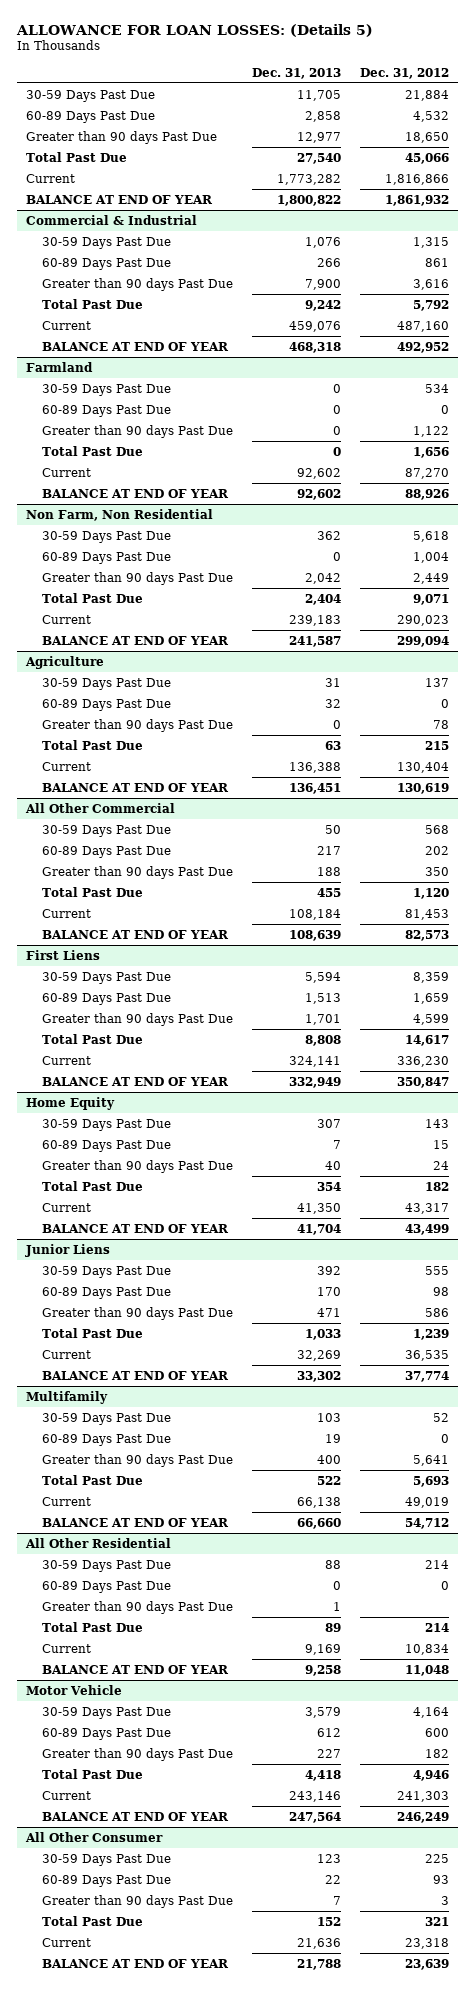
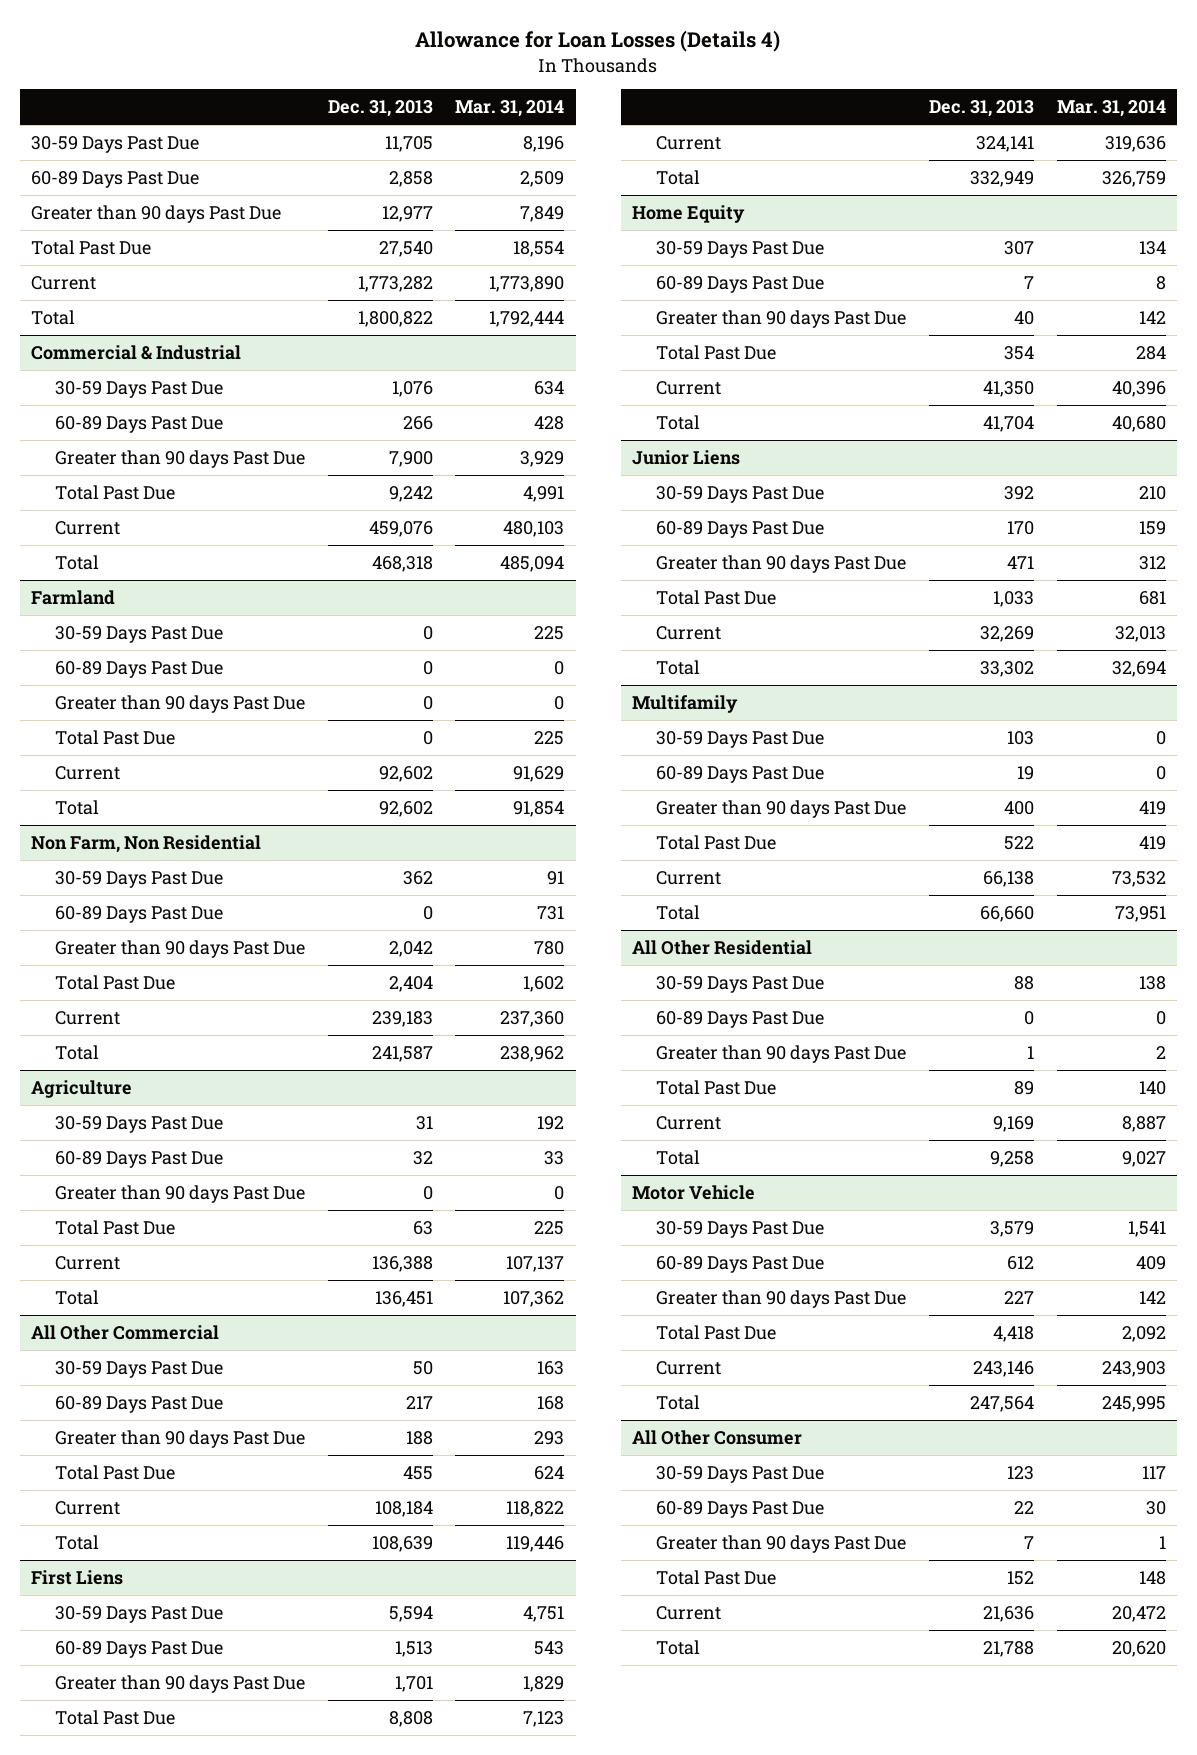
[15,23,373,37] ALLOWANCE FOR LOAN LOSSES: (Details 5) -> [415,30,781,53] Allowance for Loan Losses (Details 4)
[359,67,449,79] Dec. 31, 2012 -> none
none -> [455,100,565,118] Mar. 31, 2014
[25,194,213,204] BALANCE AT END OF YEAR -> [30,309,75,325] Total
[42,341,230,351] BALANCE AT END OF YEAR -> [54,554,99,570] Total
[42,488,230,498] BALANCE AT END OF YEAR -> [54,799,99,815] Total
[42,635,230,645] BALANCE AT END OF YEAR -> [54,1044,99,1060] Total
[42,782,230,792] BALANCE AT END OF YEAR -> [54,1289,99,1305] Total
[42,929,230,939] BALANCE AT END OF YEAR -> [54,1534,99,1550] Total
[42,1076,230,1086] BALANCE AT END OF YEAR -> [656,169,701,185] Total
[42,1223,230,1233] BALANCE AT END OF YEAR -> [656,414,701,430] Total
[42,1370,230,1380] BALANCE AT END OF YEAR -> [656,659,701,675] Total
[42,1517,230,1527] BALANCE AT END OF YEAR -> [656,904,701,920] Total
[42,1664,230,1674] BALANCE AT END OF YEAR -> [656,1149,701,1165] Total
[42,1811,230,1821] BALANCE AT END OF YEAR -> [656,1394,701,1410] Total
[42,1958,230,1968] BALANCE AT END OF YEAR -> [656,1639,701,1655] Total

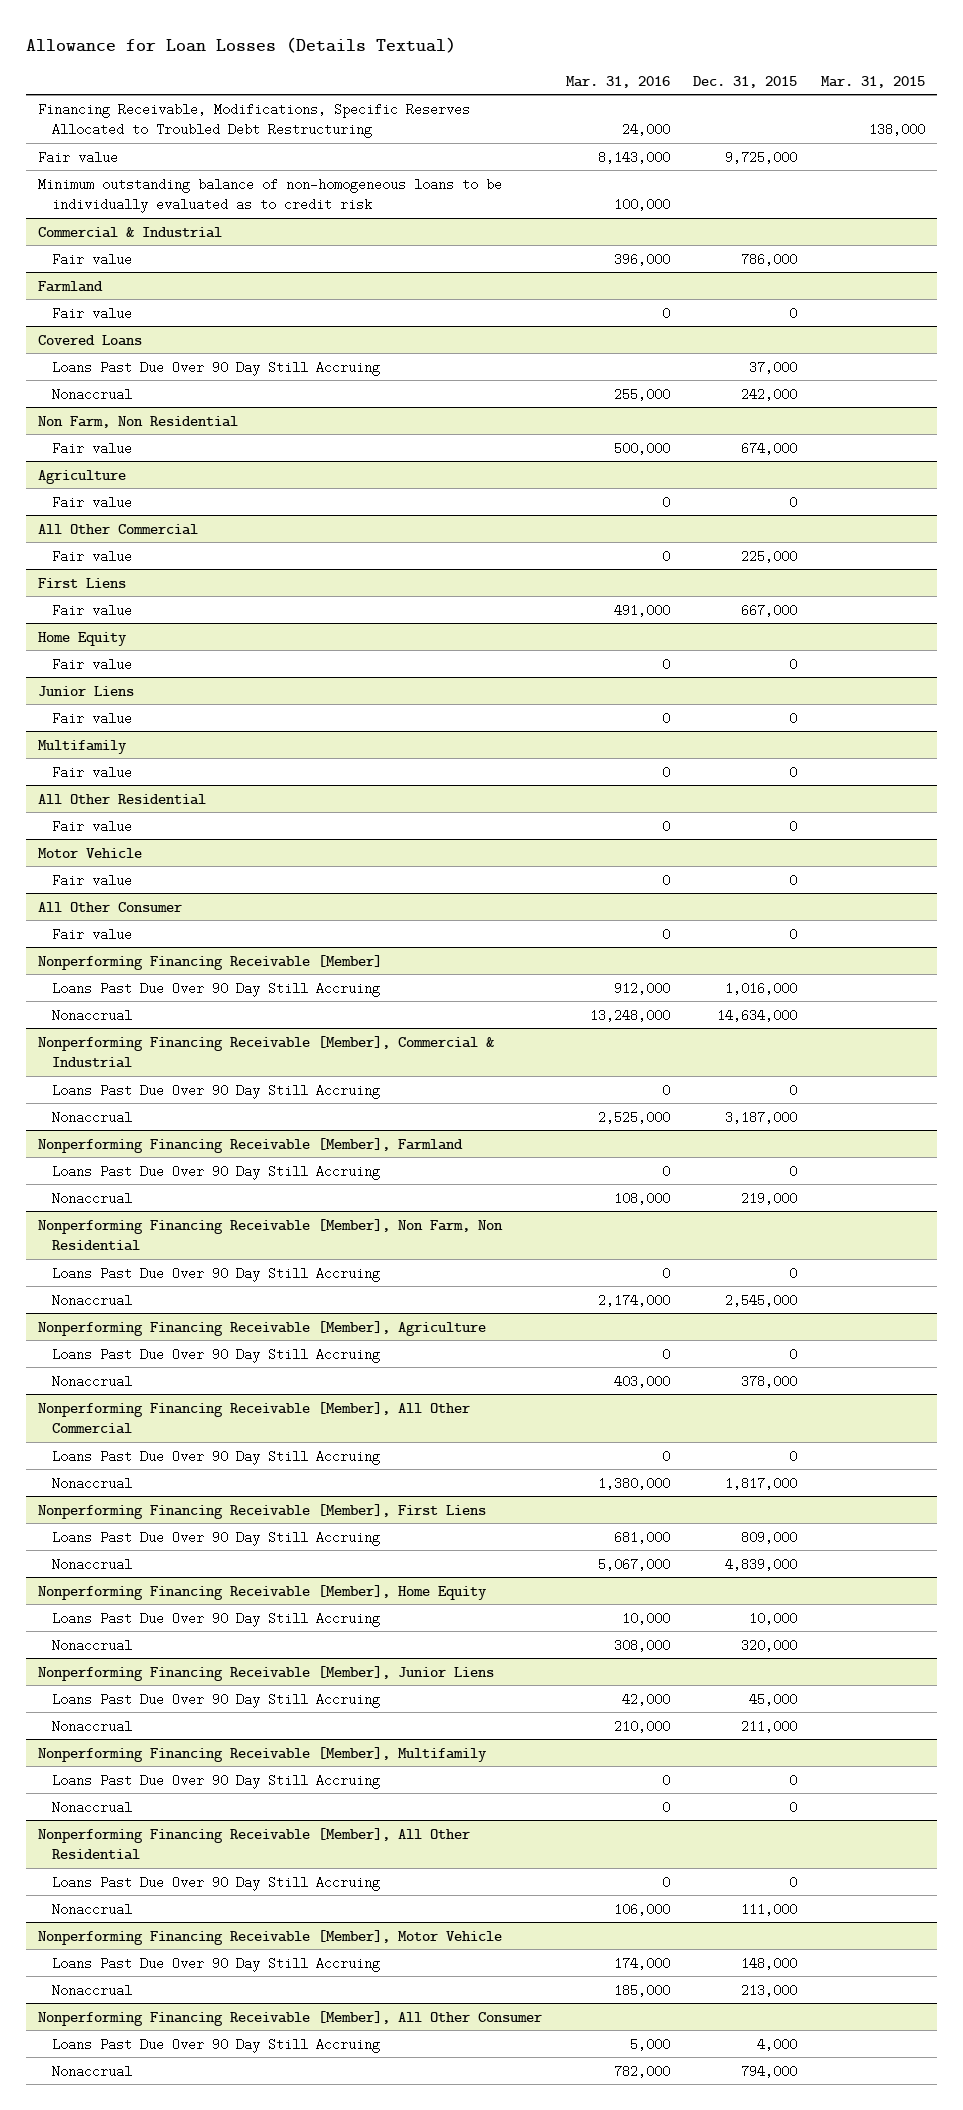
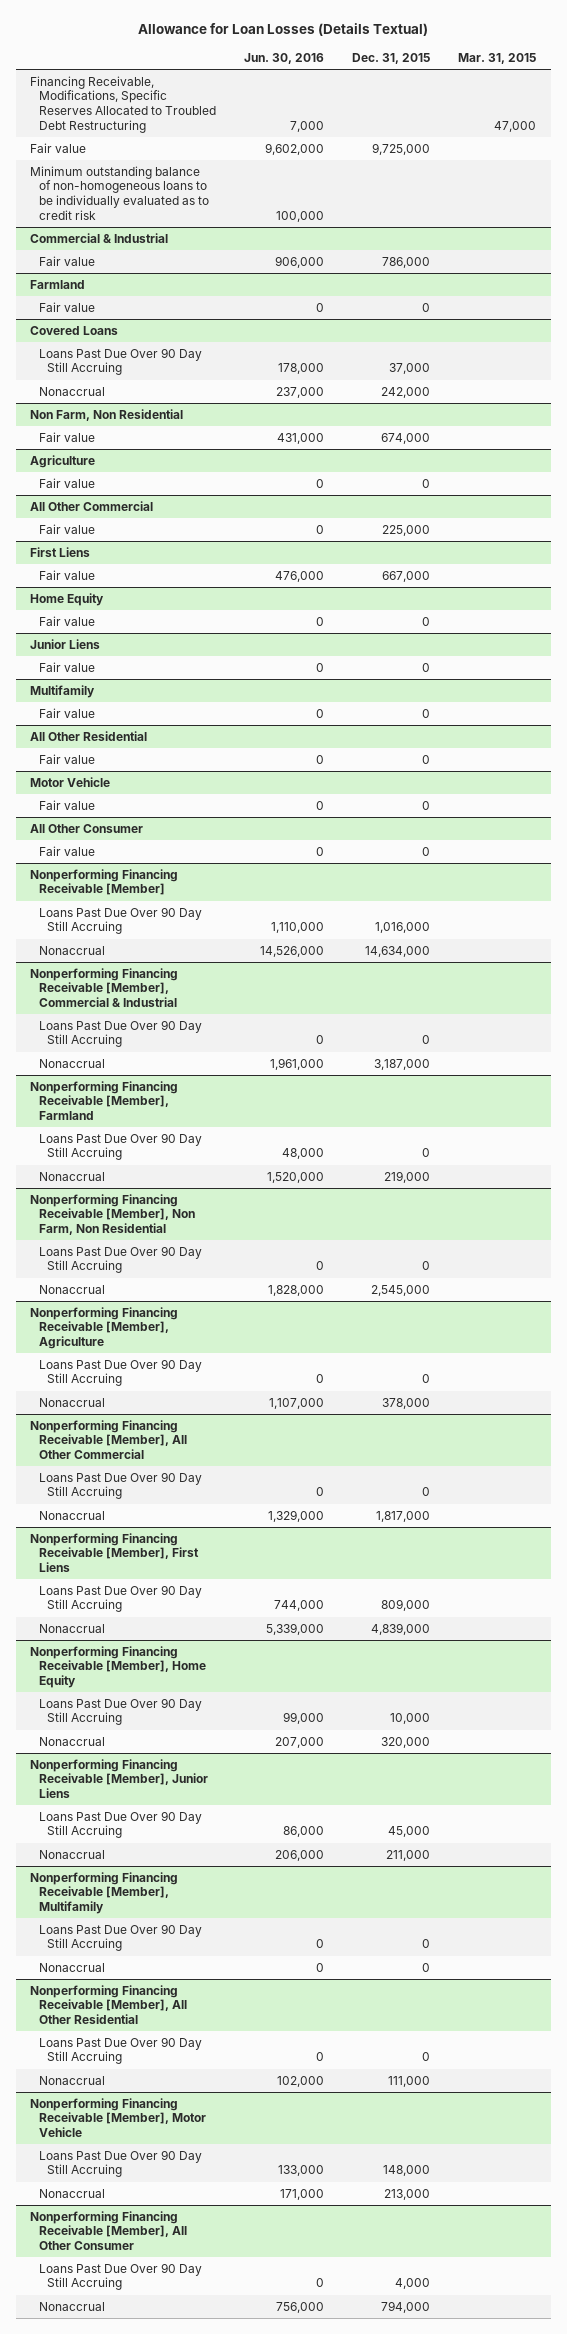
[565,75,670,88] Mar. 31, 2016 -> none
none -> [243,53,324,65] Jun. 30, 2016
[869,123,926,137] 138,000 -> [494,120,537,132] 47,000

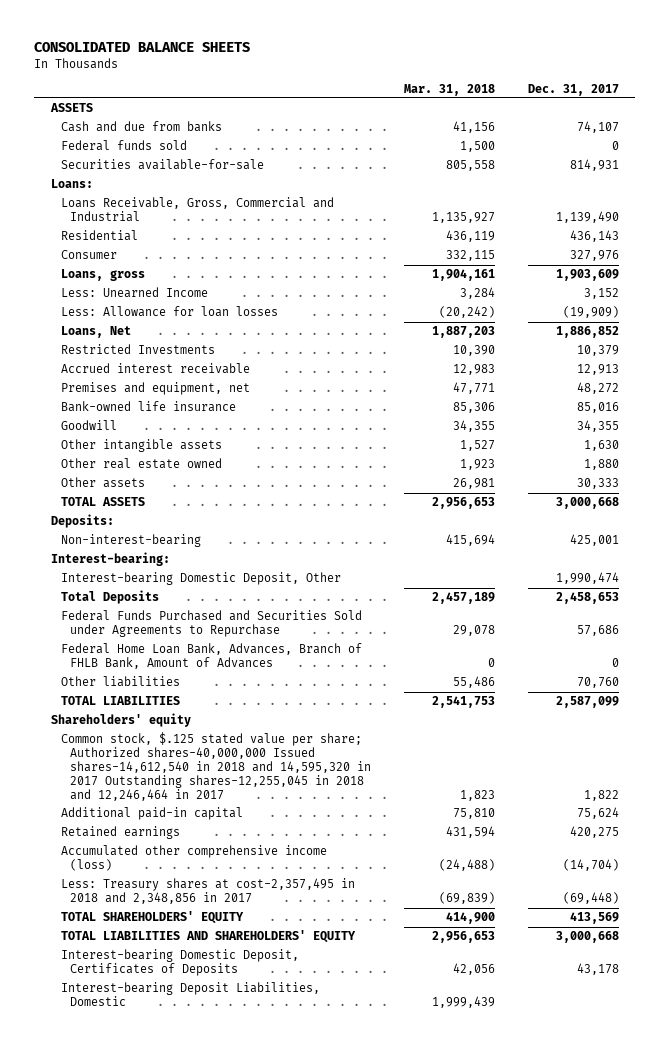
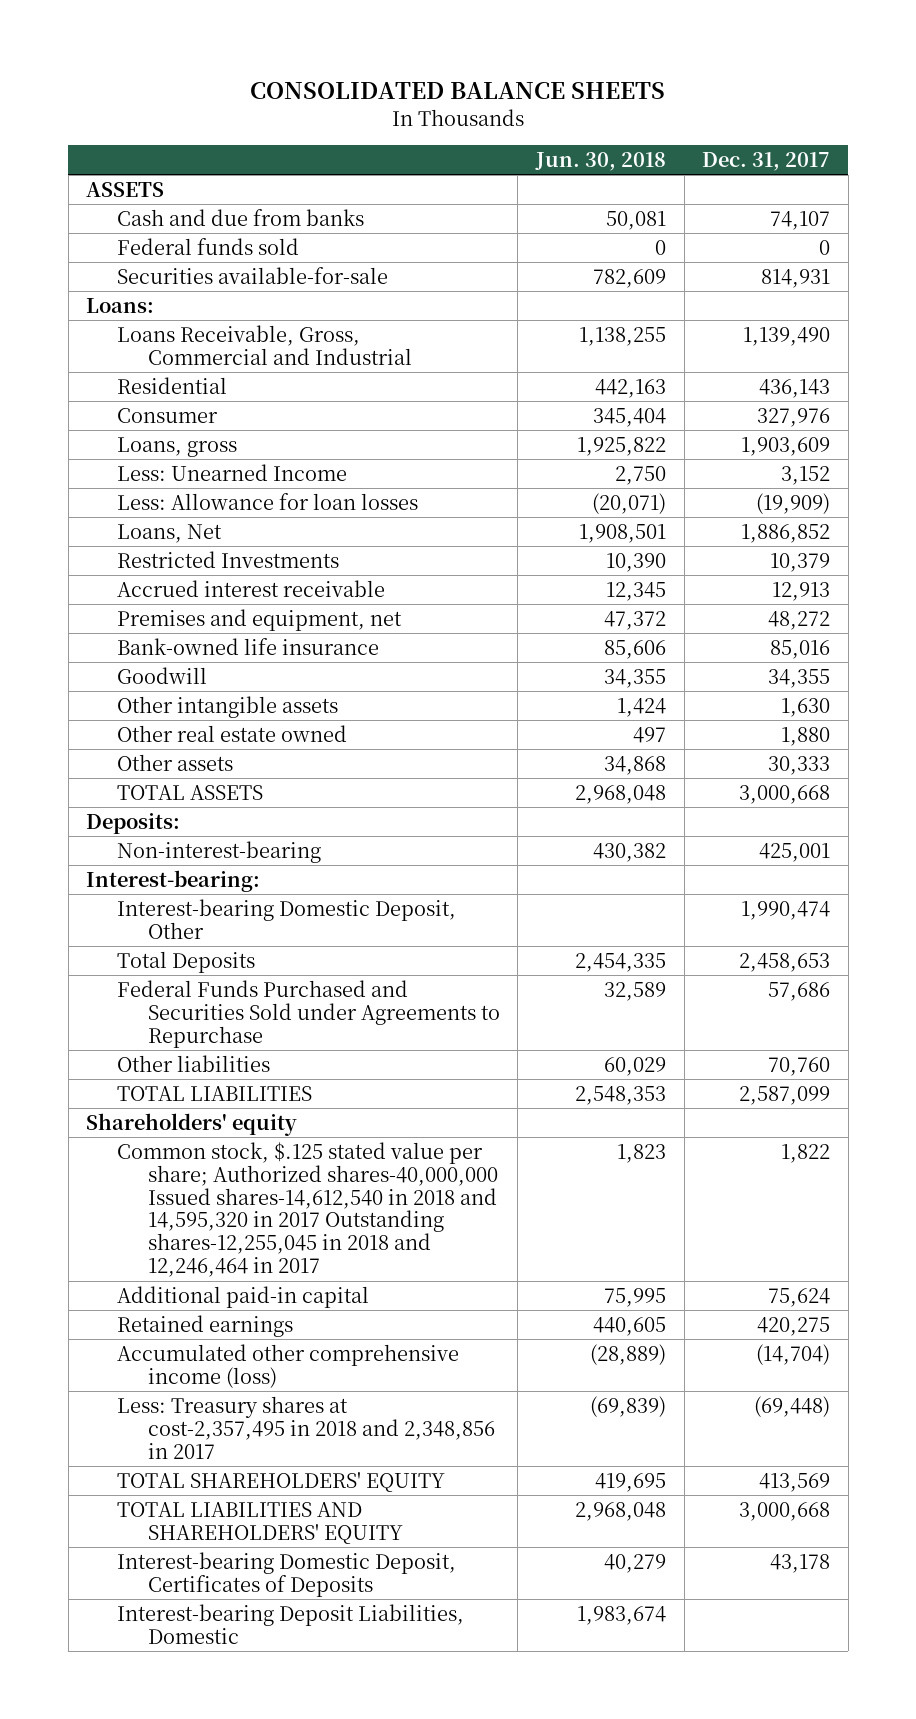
[404,83,496,96] Mar. 31, 2018 -> none
none -> [535,151,667,171] Jun. 30, 2018
[60,643,362,670] Federal Home Loan Bank, Advances, Branch of FHLB Bank, Amount of Advances -> none

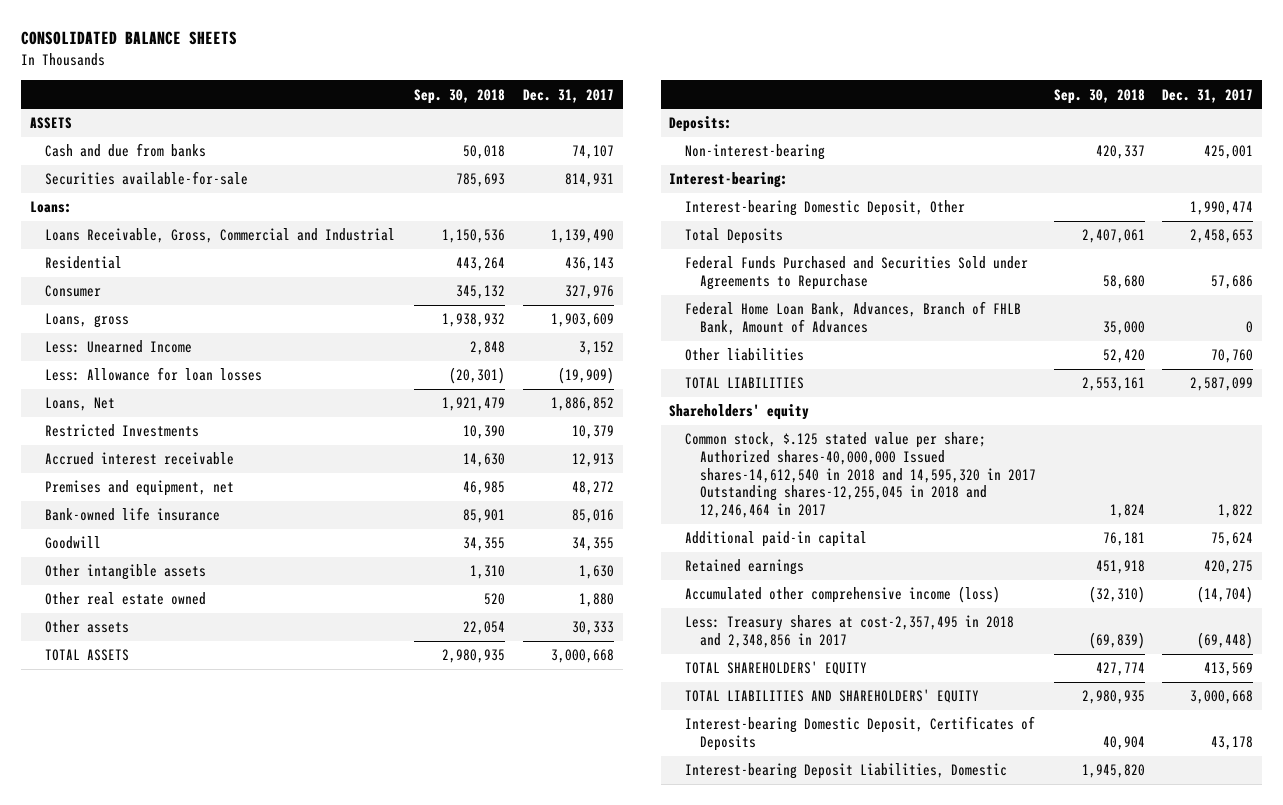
[535,151,667,171] Jun. 30, 2018 -> none
none -> [413,88,505,104] Sep. 30, 2018
[116,237,299,255] Federal funds sold -> none
none -> [684,301,1021,336] Federal Home Loan Bank, Advances, Branch of FHLB Bank, Amount of Advances

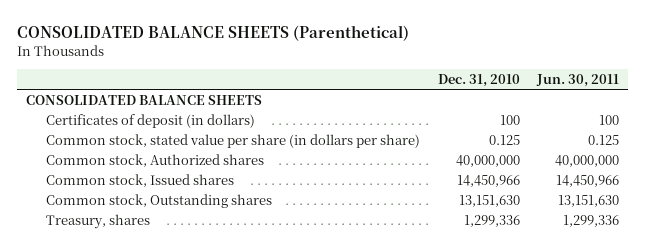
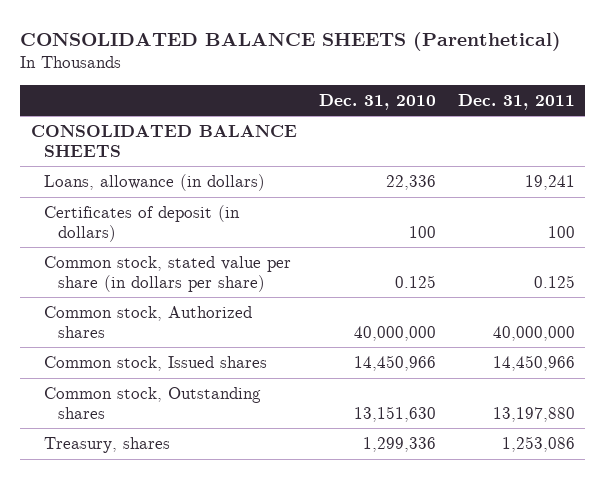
[536,73,620,87] Jun. 30, 2011 -> none
none -> [457,93,575,110] Dec. 31, 2011
none -> [44,174,266,192] Loans, allowance (in dollars)

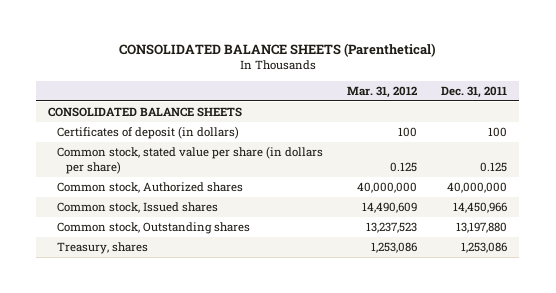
[318,93,436,110] Dec. 31, 2010 -> none
none -> [347,85,418,98] Mar. 31, 2012
[44,174,266,192] Loans, allowance (in dollars) -> none

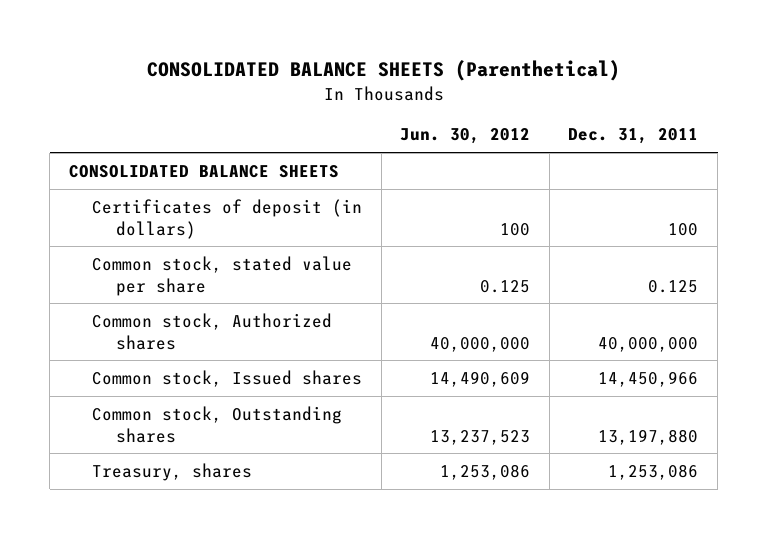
[347,85,418,98] Mar. 31, 2012 -> none
none -> [400,128,531,145] Jun. 30, 2012
[57,146,324,174] Common stock, stated value per share (in dollars per share) -> [92,255,353,296] Common stock, stated value per share

